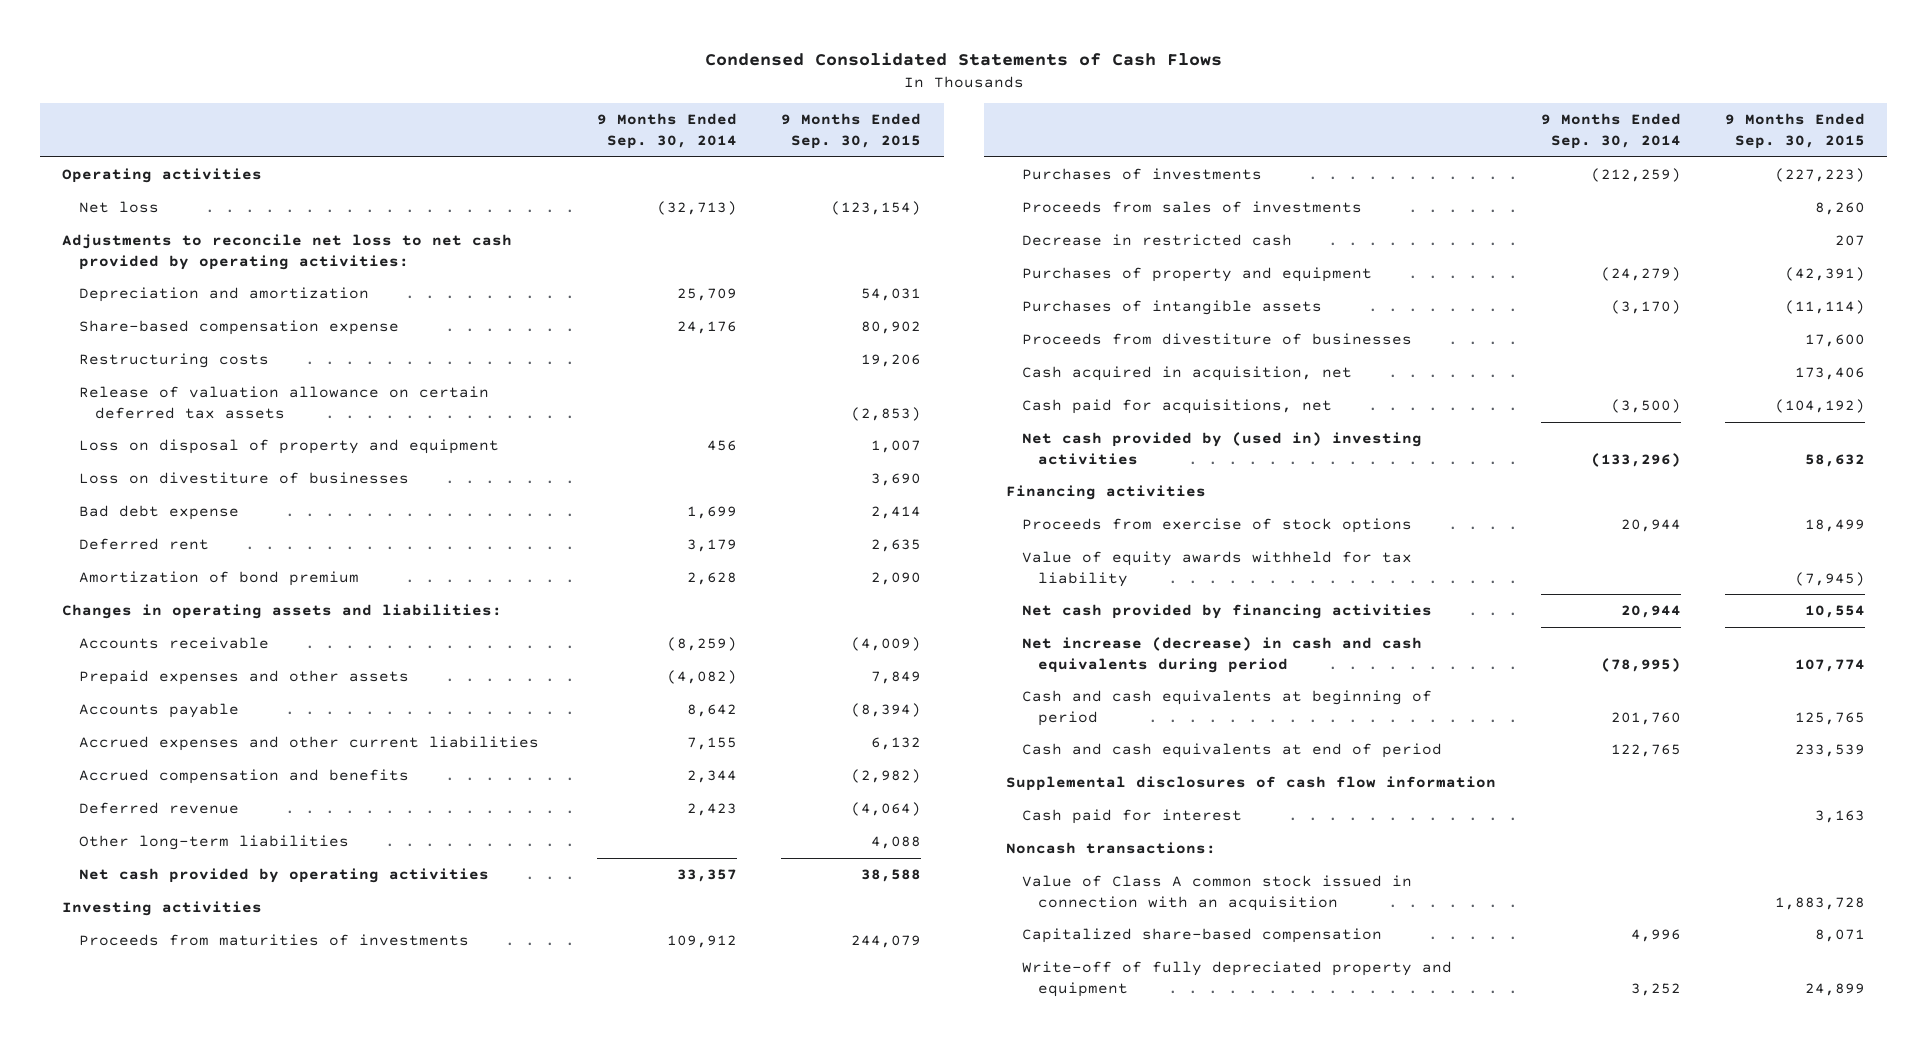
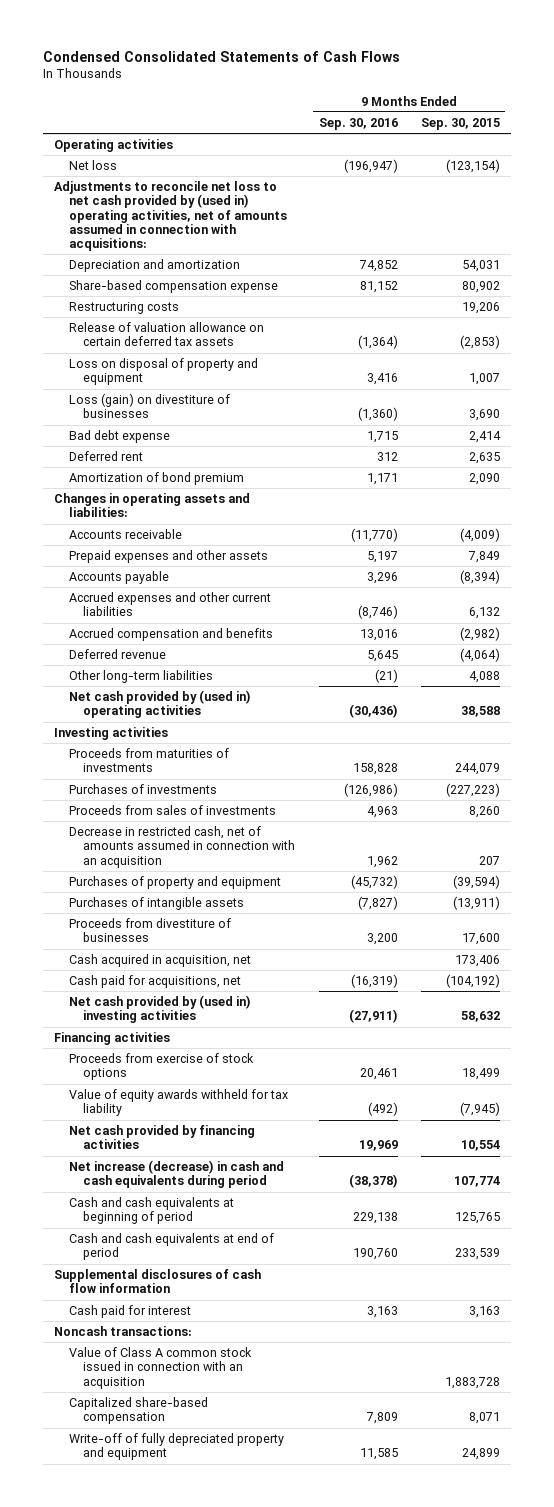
[596,113,737,150] 9 Months Ended Sep. 30, 2014 -> none
none -> [318,118,398,131] Sep. 30, 2016
[62,234,513,270] Adjustments to reconcile net loss to net cash provided by operating activities: -> [54,181,287,251] Adjustments to reconcile net loss to net cash provided by (used in) operating activities, net of amounts assumed in connection with acquisitions:
[78,472,409,485] Loss on divestiture of businesses -> [68,393,230,419] Loss (gain) on divestiture of businesses
[78,868,489,884] Net cash provided by operating activities -> [68,690,251,719] Net cash provided by (used in) operating activities
[1022,234,1293,247] Decrease in restricted cash -> [68,826,296,868] Decrease in restricted cash, net of amounts assumed in connection with an acquisition
[1784,267,1865,282] (42,391) -> [452,875,500,890] (39,594)
[1784,300,1865,315] (11,114) -> [452,896,500,911] (13,911)

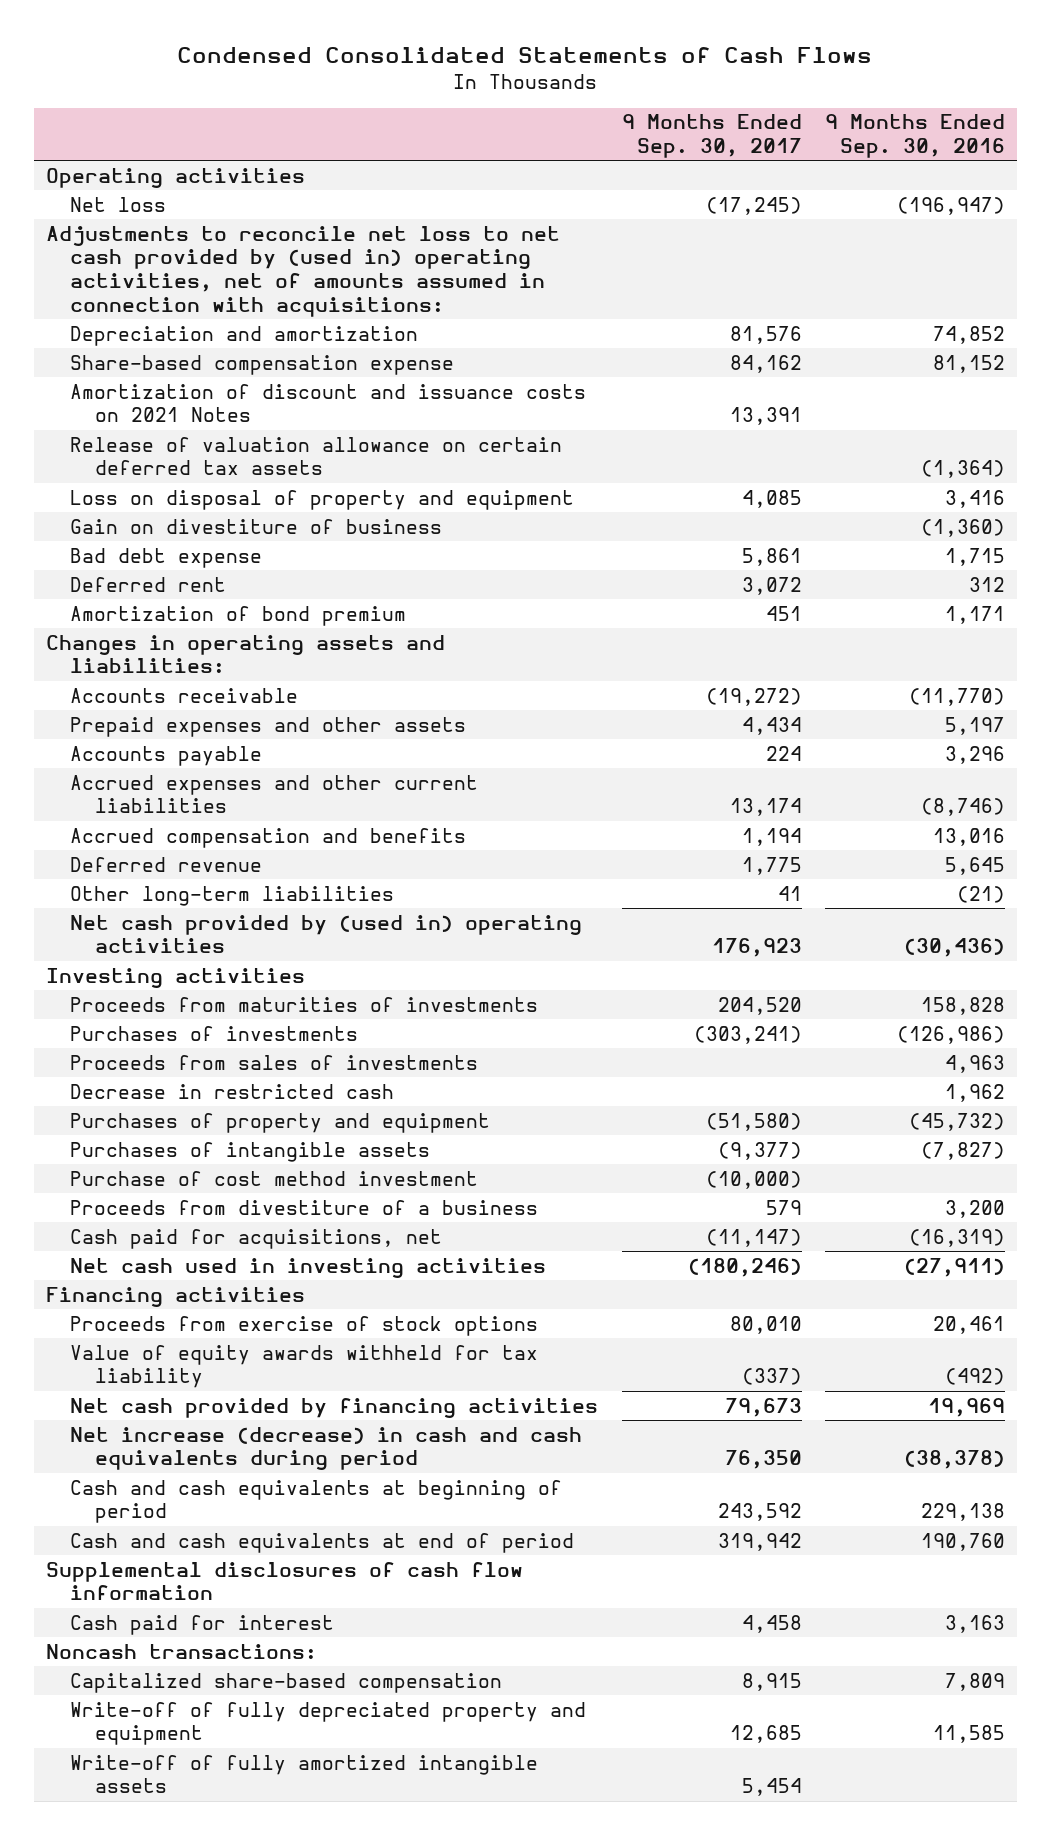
[420,118,500,131] Sep. 30, 2015 -> none
none -> [621,114,802,158] 9 Months Ended Sep. 30, 2017
[68,302,179,315] Restructuring costs -> none
none -> [70,383,587,423] Amortization of discount and issuance costs on 2021 Notes
[68,393,230,419] Loss (gain) on divestiture of businesses -> [70,518,443,534] Gain on divestiture of business
[68,826,296,868] Decrease in restricted cash, net of amounts assumed in connection with an acquisition -> [70,1083,395,1099] Decrease in restricted cash
[68,954,251,968] Cash acquired in acquisition, net -> none
none -> [70,1170,479,1186] Purchase of cost method investment
[68,918,231,943] Proceeds from divestiture of businesses -> [70,1199,539,1215] Proceeds from divestiture of a business
[68,995,251,1024] Net cash provided by (used in) investing activities -> [70,1257,547,1278] Net cash used in investing activities
[68,1347,252,1389] Value of Class A common stock issued in connection with an acquisition -> none
none -> [70,1754,539,1794] Write-off of fully amortized intangible assets

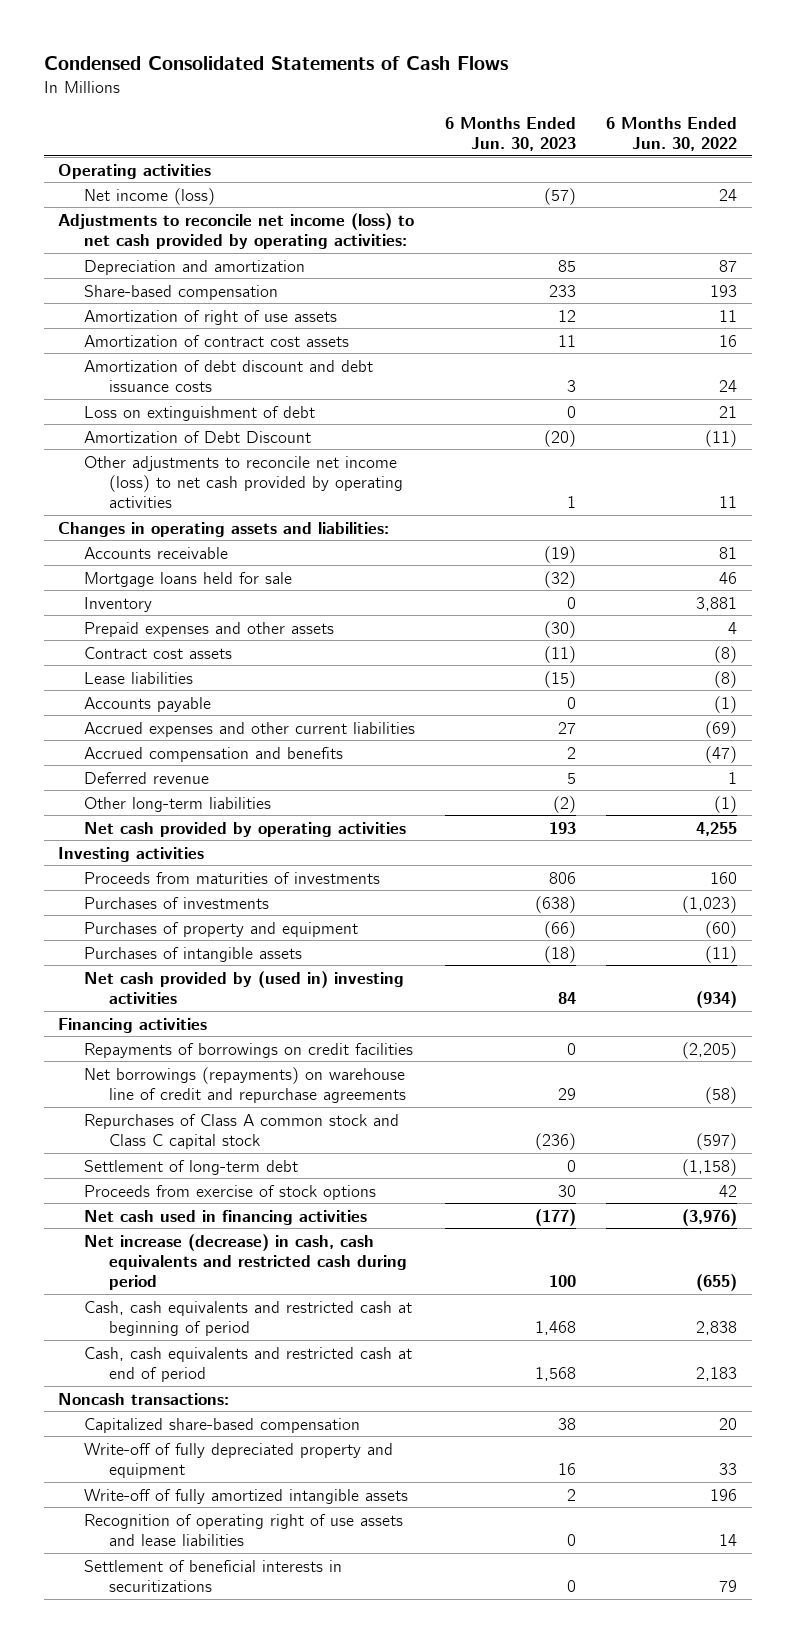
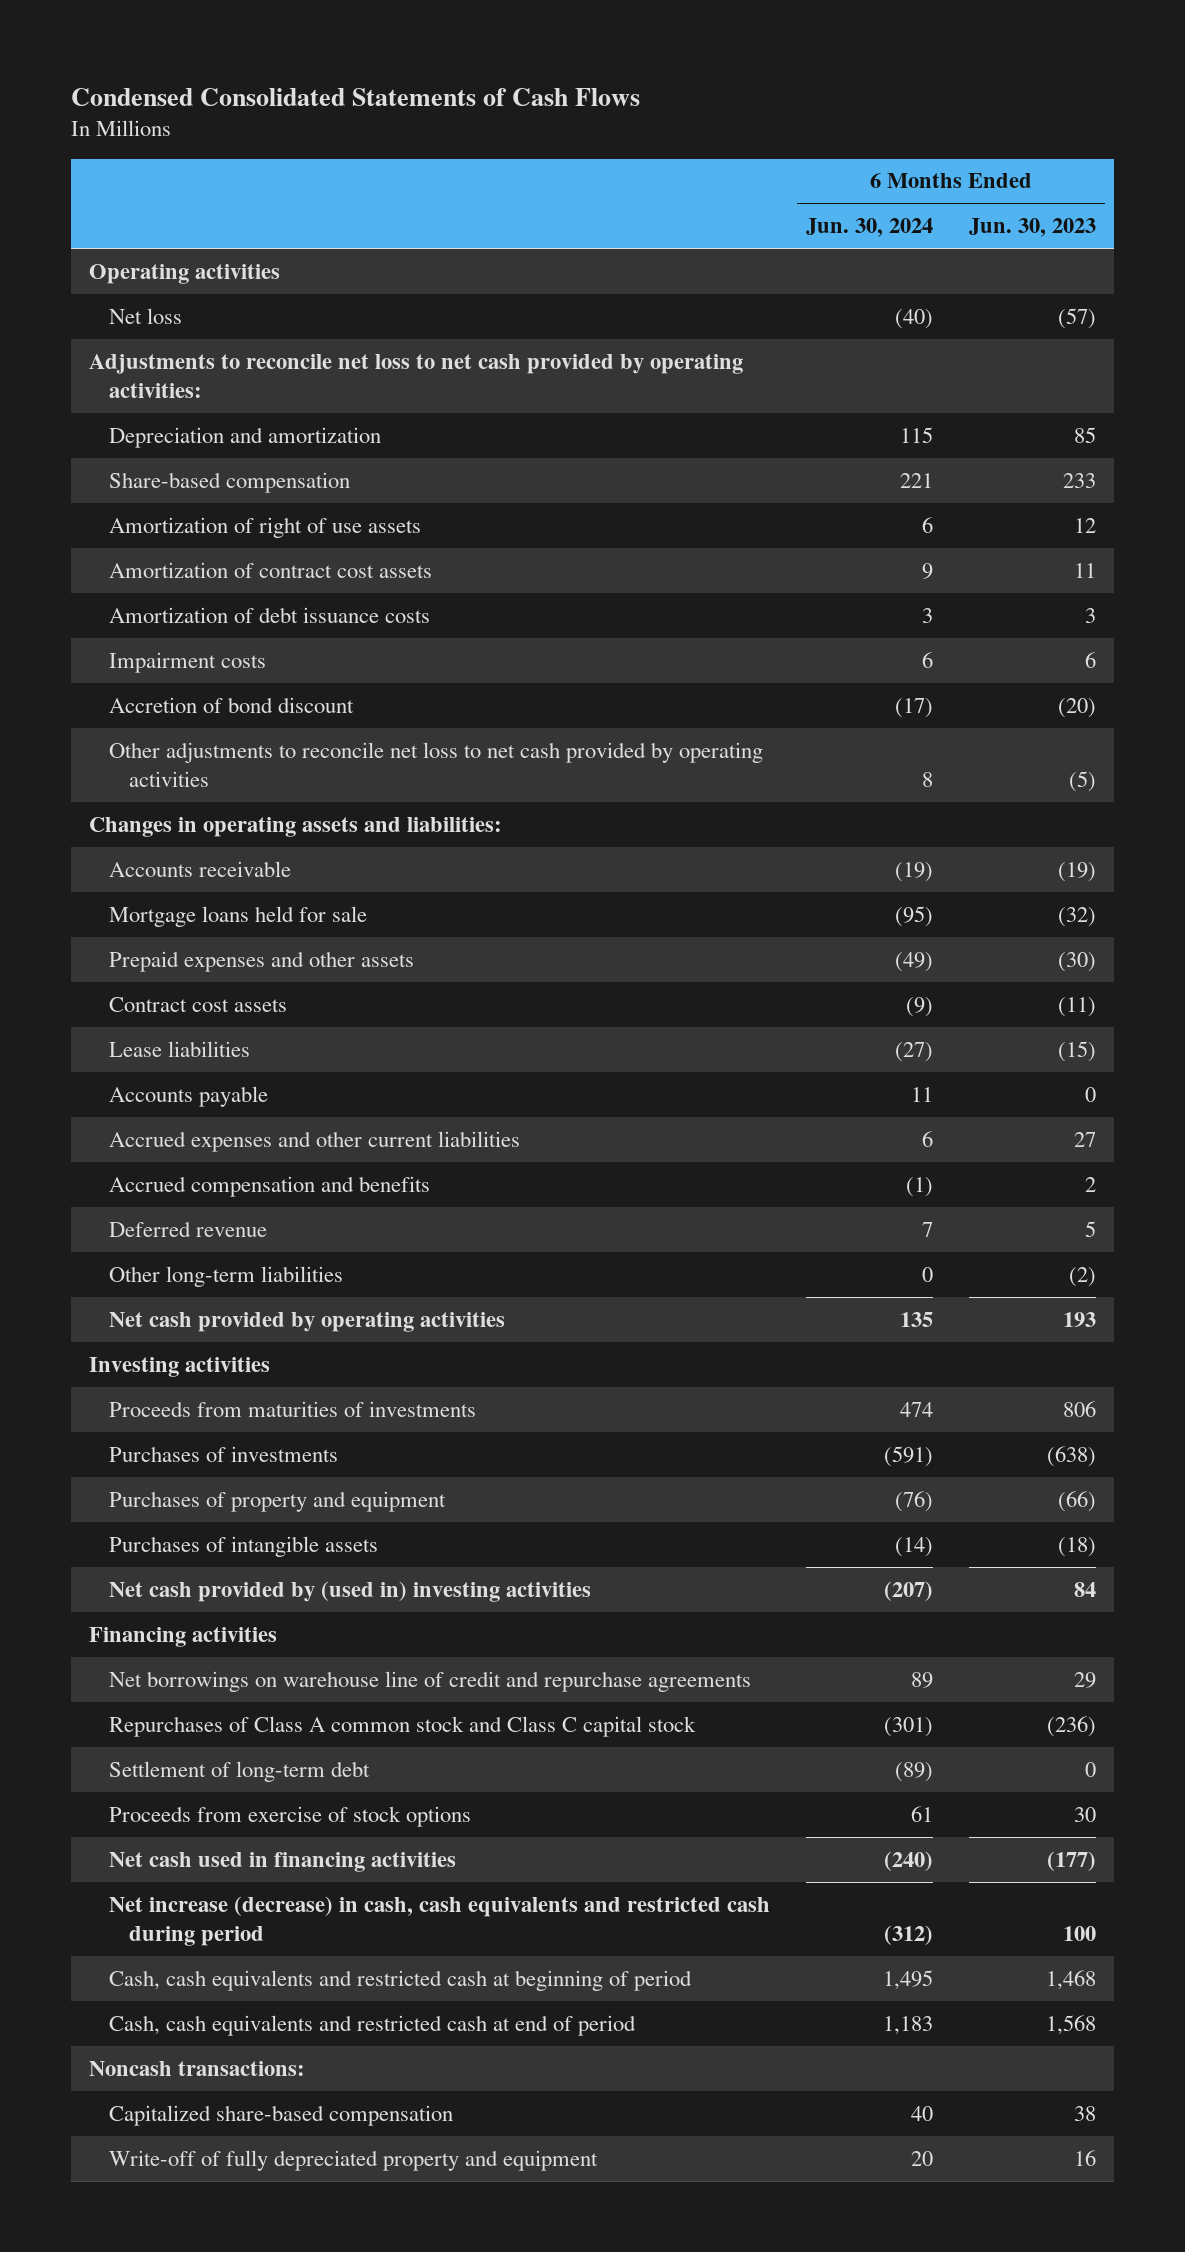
[605,116,737,151] 6 Months Ended Jun. 30, 2022 -> none
none -> [805,218,933,238] Jun. 30, 2024
[83,187,215,205] Net income (loss) -> [108,307,182,324] Net loss
[58,212,415,249] Adjustments to reconcile net income (loss) to net cash provided by operating activities: -> [89,353,744,398] Adjustments to reconcile net loss to net cash provided by operating activities:
[83,405,315,421] Loss on extinguishment of debt -> none
[83,359,373,392] Amortization of debt discount and debt issuance costs -> [108,606,430,623] Amortization of debt issuance costs
none -> [108,651,266,673] Impairment costs
[83,430,311,443] Amortization of Debt Discount -> [108,696,354,713] Accretion of bond discount
[83,455,404,508] Other adjustments to reconcile net income (loss) to net cash provided by operating activities -> [108,741,763,787] Other adjustments to reconcile net loss to net cash provided by operating activities
[566,495,576,508] 1 -> [1068,770,1096,792] (5)
[83,596,152,612] Inventory -> none
[83,1042,413,1058] Repayments of borrowings on credit facilities -> none
[83,1066,407,1103] Net borrowings (repayments) on warehouse line of credit and repurchase agreements -> [108,1670,751,1692] Net borrowings on warehouse line of credit and repurchase agreements
[83,1488,408,1504] Write-off of fully amortized intangible assets -> none
[83,1513,403,1546] Recognition of operating right of use assets and lease liabilities -> none
[83,1559,342,1592] Settlement of beneficial interests in securitizations -> none

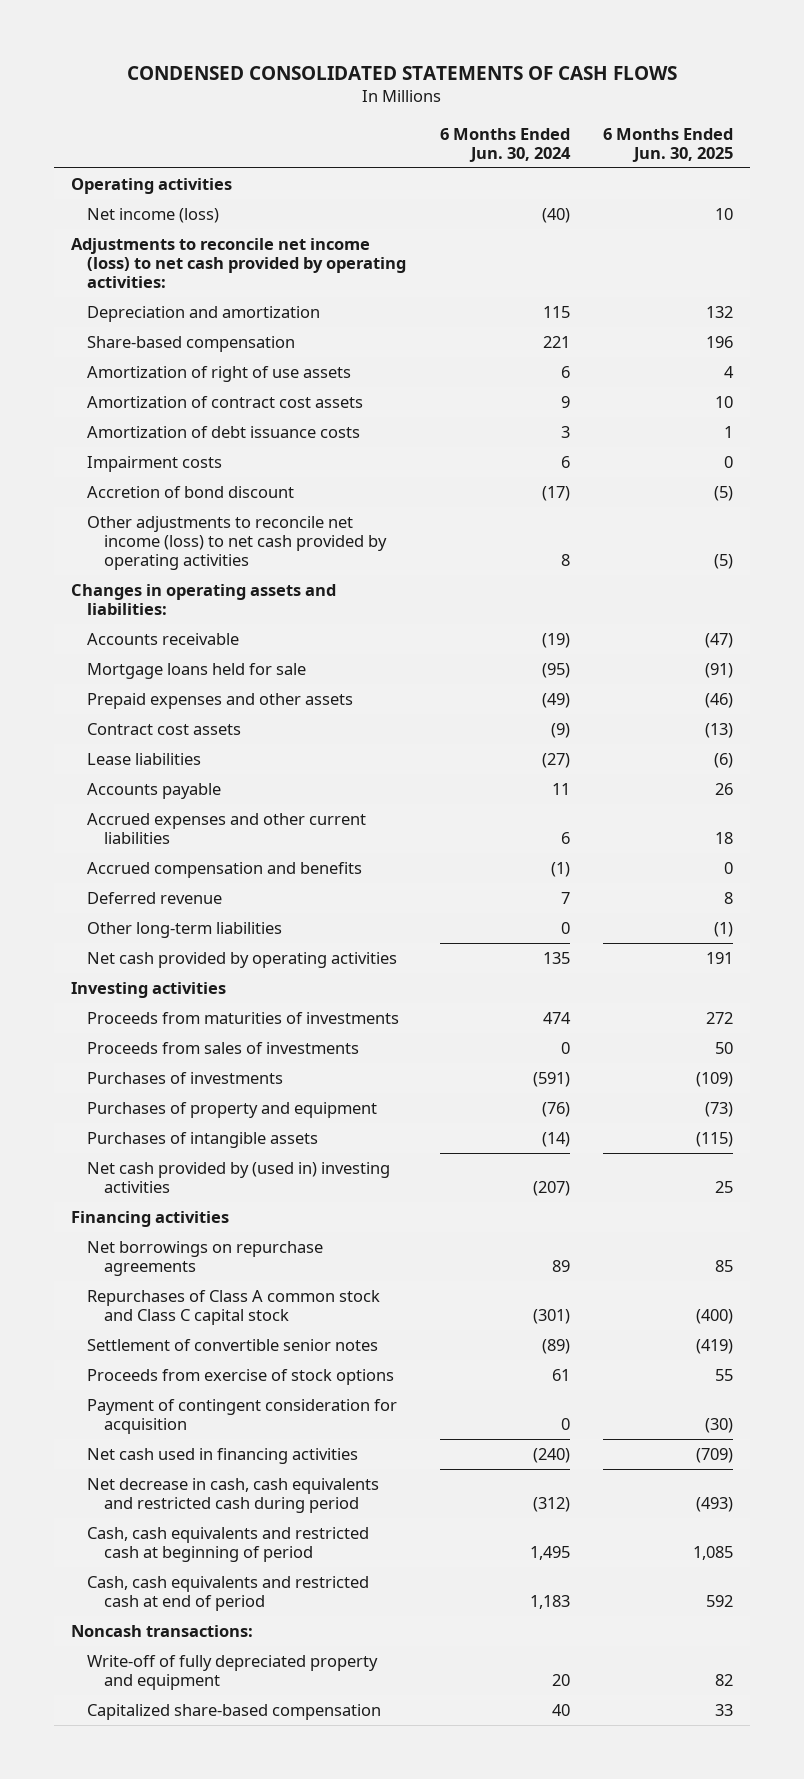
[71,87,641,106] Condensed Consolidated Statements of Cash Flows -> [126,65,677,80] CONDENSED CONSOLIDATED STATEMENTS OF CASH FLOWS
[968,218,1096,238] Jun. 30, 2023 -> none
none -> [603,127,734,162] 6 Months Ended Jun. 30, 2025
[108,307,182,324] Net loss -> [87,207,220,223] Net income (loss)
[89,353,744,398] Adjustments to reconcile net loss to net cash provided by operating activities: -> [70,237,407,289] Adjustments to reconcile net income (loss) to net cash provided by operating activities:
[108,741,763,787] Other adjustments to reconcile net loss to net cash provided by operating activities -> [87,515,387,571] Other adjustments to reconcile net income (loss) to net cash provided by operating activities
none -> [87,1041,360,1054] Proceeds from sales of investments
[108,1670,751,1692] Net borrowings on warehouse line of credit and repurchase agreements -> [87,1240,324,1277] Net borrowings on repurchase agreements
[108,1760,370,1782] Settlement of long-term debt -> [87,1338,379,1351] Settlement of convertible senior notes
none -> [87,1398,398,1435] Payment of contingent consideration for acquisition
[108,1895,770,1946] Net increase (decrease) in cash, cash equivalents and restricted cash during period -> [87,1477,380,1514] Net decrease in cash, cash equivalents and restricted cash during period
[108,2104,453,2126] Capitalized share-based compensation -> [87,1703,382,1720] Capitalized share-based compensation

